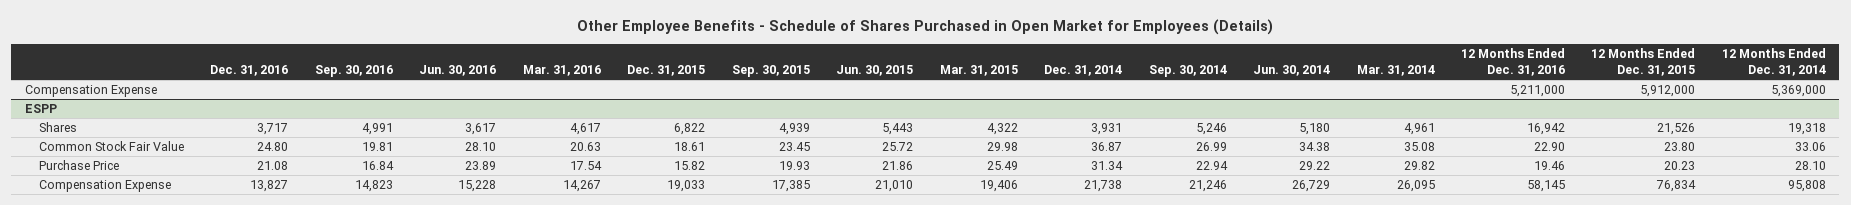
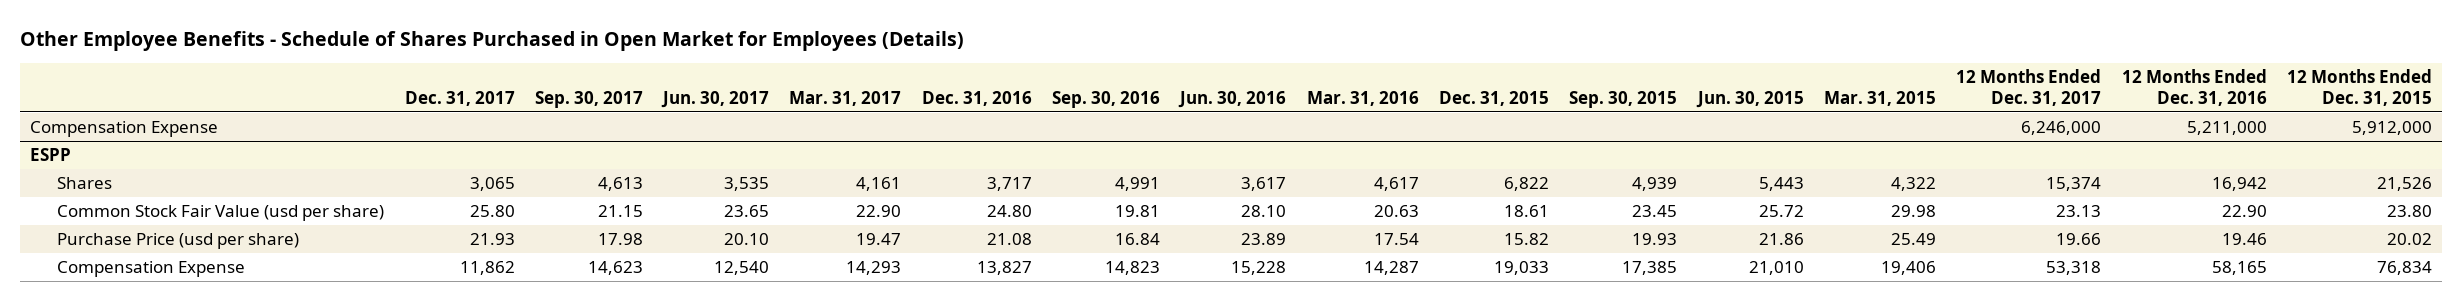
[1044,65,1123,77] Dec. 31, 2014 -> none
[1148,65,1227,78] Sep. 30, 2014 -> none
[1253,65,1331,77] Jun. 30, 2014 -> none
[1356,65,1435,77] Mar. 31, 2014 -> none
[1721,48,1826,77] 12 Months Ended Dec. 31, 2014 -> none
none -> [404,90,515,106] Dec. 31, 2017
none -> [534,90,643,108] Sep. 30, 2017
none -> [661,90,770,108] Jun. 30, 2017
none -> [789,90,902,106] Mar. 31, 2017
none -> [1956,69,2102,106] 12 Months Ended Dec. 31, 2017
[38,141,184,152] Common Stock Fair Value -> [57,205,385,222] Common Stock Fair Value (usd per share)
[38,160,119,171] Purchase Price -> [57,233,300,250] Purchase Price (usd per share)
[1664,161,1696,171] 20.23 -> [2386,233,2432,246] 20.02
[562,180,601,193] 14,267 -> [1363,261,1419,276] 14,287
[1526,180,1565,193] 58,145 -> [2211,261,2267,276] 58,165

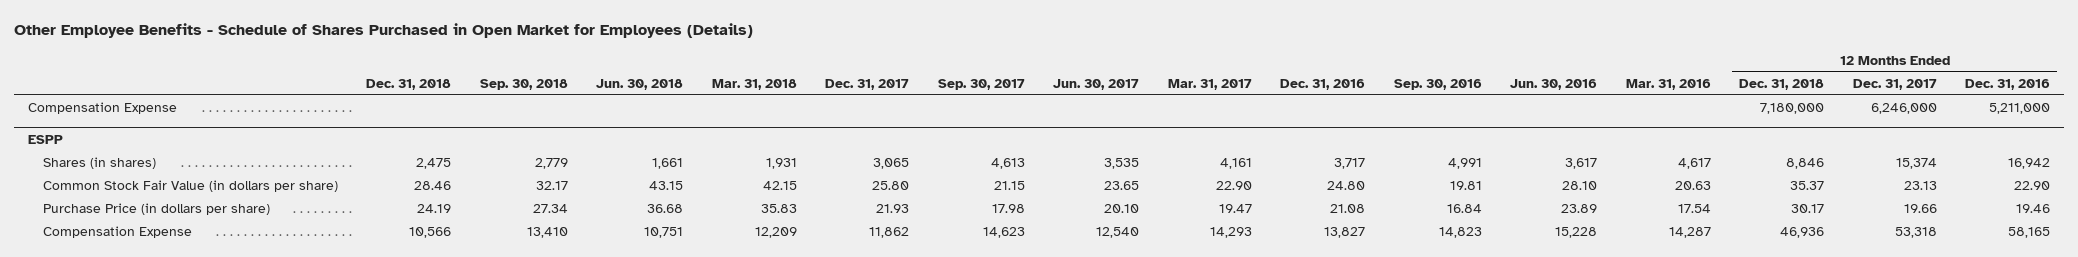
[1439,90,1550,106] Dec. 31, 2015 -> none
[1569,90,1678,108] Sep. 30, 2015 -> none
[1695,90,1804,108] Jun. 30, 2015 -> none
[1823,90,1936,106] Mar. 31, 2015 -> none
[2286,69,2432,106] 12 Months Ended Dec. 31, 2015 -> none
none -> [366,78,452,90] Dec. 31, 2018
none -> [479,78,568,90] Sep. 30, 2018
none -> [596,78,684,90] Jun. 30, 2018
none -> [711,78,797,90] Mar. 31, 2018
none -> [1739,78,1825,90] Dec. 31, 2018
[57,177,113,190] Shares -> [42,157,156,170] Shares (in shares)
[57,205,385,222] Common Stock Fair Value (usd per share) -> [42,180,338,193] Common Stock Fair Value (in dollars per share)
[57,233,300,250] Purchase Price (usd per share) -> [42,203,270,216] Purchase Price (in dollars per share)

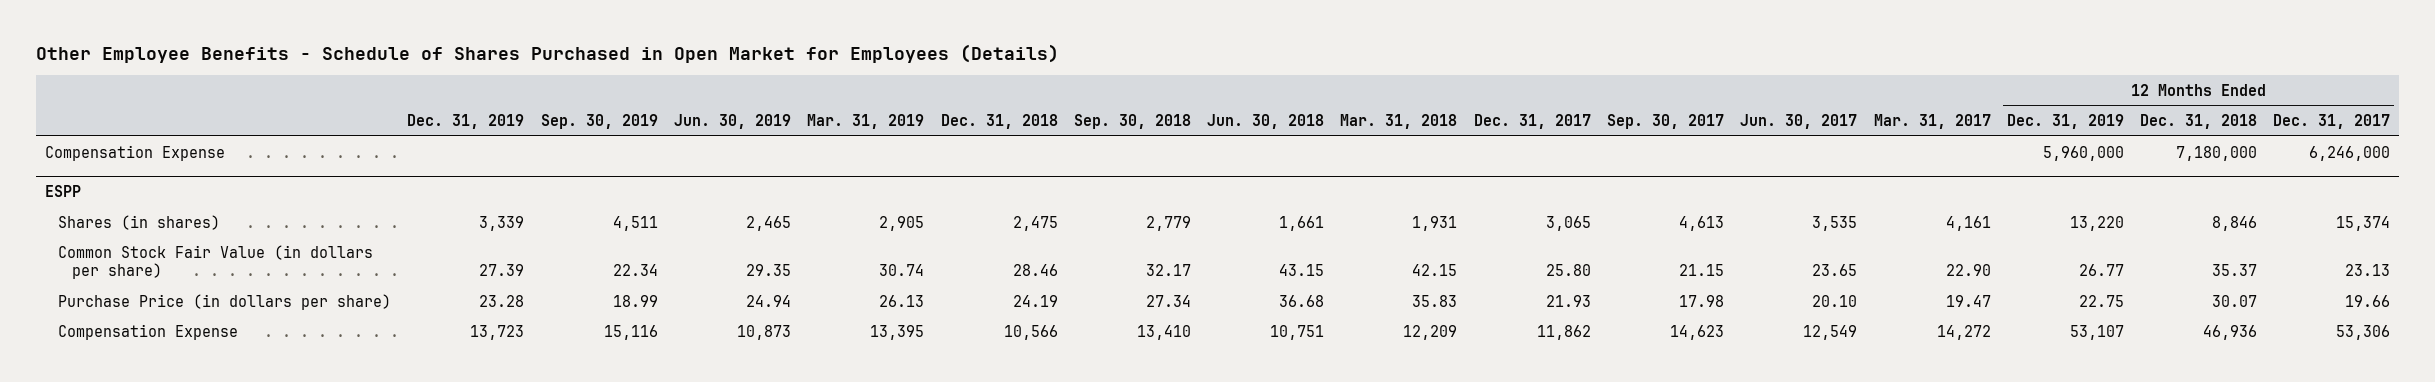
[1280,78,1366,90] Dec. 31, 2016 -> none
[1393,78,1482,90] Sep. 30, 2016 -> none
[1510,78,1598,90] Jun. 30, 2016 -> none
[1625,78,1711,90] Mar. 31, 2016 -> none
[1965,78,2051,90] Dec. 31, 2016 -> none
none -> [407,114,525,130] Dec. 31, 2019
none -> [540,114,658,130] Sep. 30, 2019
none -> [674,114,792,130] Jun. 30, 2019
none -> [807,114,925,130] Mar. 31, 2019
none -> [2006,114,2124,130] Dec. 31, 2019
[1791,204,1825,214] 30.17 -> [2212,294,2258,307] 30.07
[1096,227,1140,239] 12,540 -> [1803,324,1858,340] 12,549
[1209,227,1252,239] 14,293 -> [1936,324,1991,340] 14,272
[1894,227,1937,239] 53,318 -> [2336,324,2391,340] 53,306

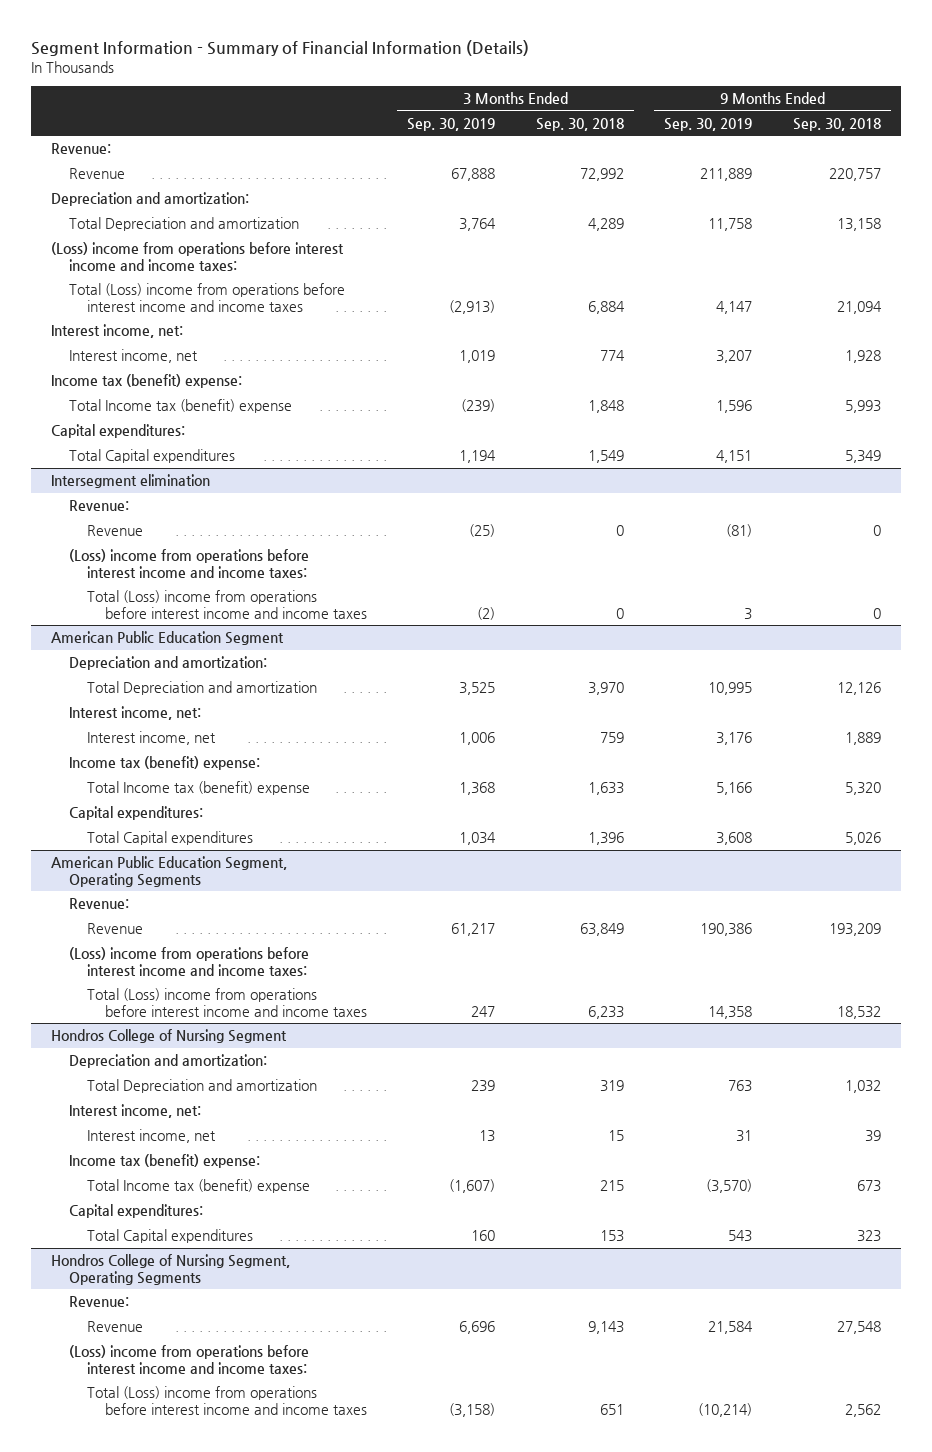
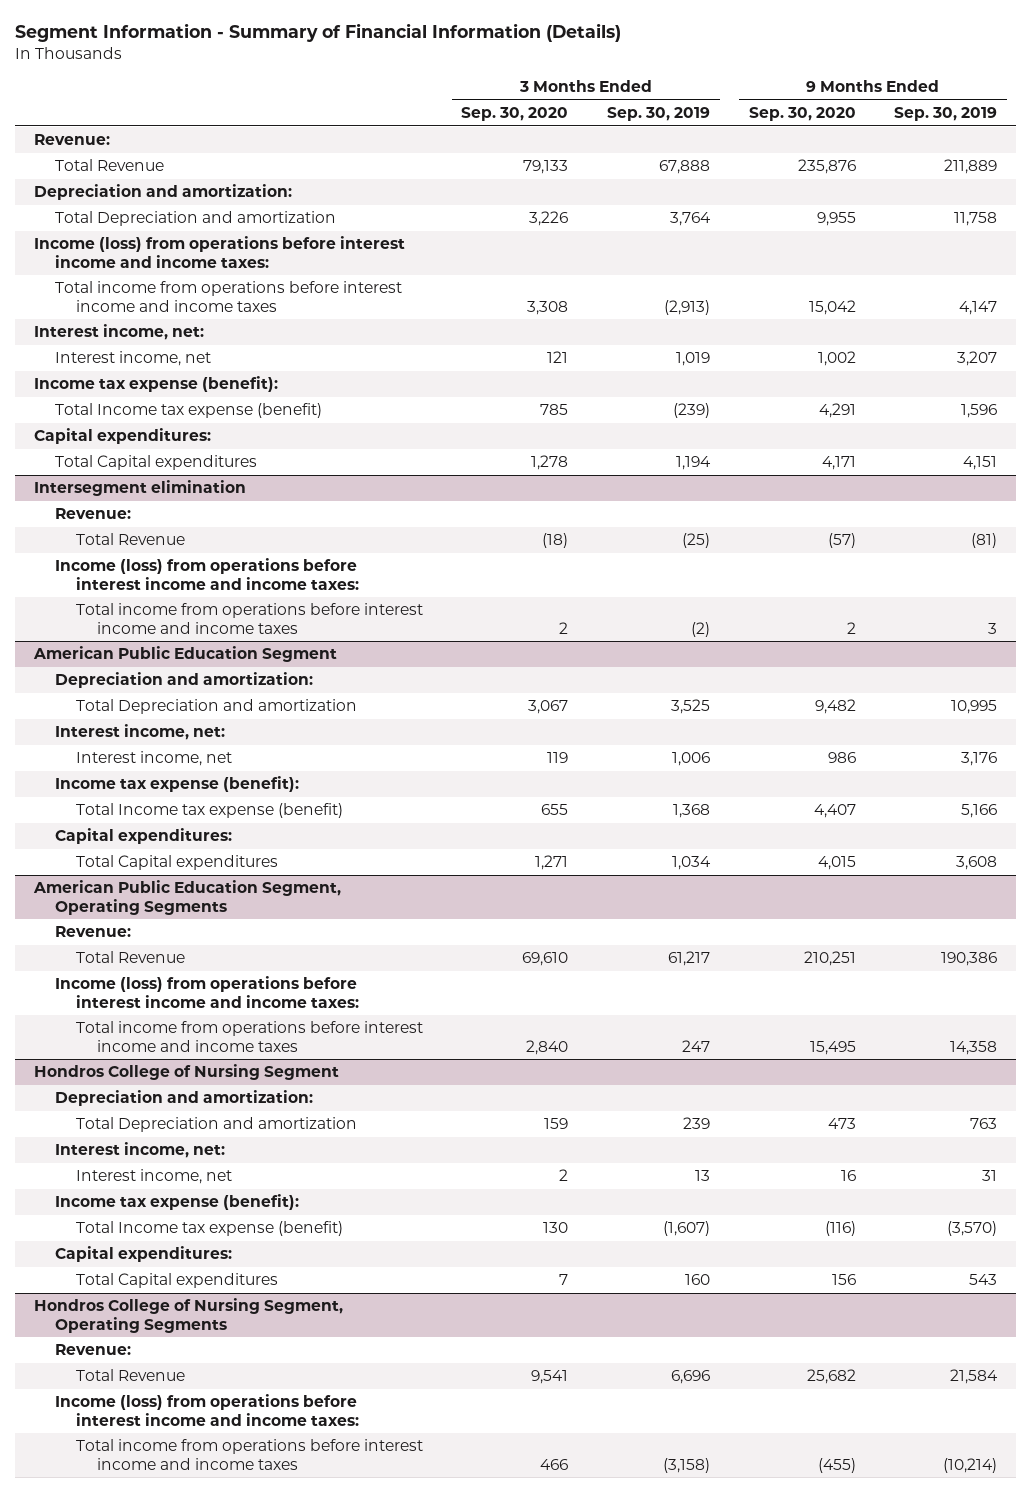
[535,117,624,131] Sep. 30, 2018 -> none
[792,117,881,131] Sep. 30, 2018 -> none
none -> [461,107,569,122] Sep. 30, 2020
none -> [748,107,856,122] Sep. 30, 2020
[69,168,126,180] Revenue -> [54,159,164,172] Total Revenue
[51,242,345,271] (Loss) income from operations before interest income and income taxes: -> [33,236,405,268] Income (loss) from operations before interest income and income taxes:
[69,283,346,312] Total (Loss) income from operations before interest income and income taxes -> [54,281,402,312] Total income from operations before interest income and income taxes
[51,374,243,389] Income tax (benefit) expense: -> [33,376,278,393] Income tax expense (benefit):
[69,399,293,414] Total Income tax (benefit) expense -> [54,403,322,419] Total Income tax expense (benefit)
[87,525,144,537] Revenue -> [75,533,185,546] Total Revenue
[69,549,310,578] (Loss) income from operations before interest income and income taxes: -> [54,558,359,590] Income (loss) from operations before interest income and income taxes:
[87,590,367,619] Total (Loss) income from operations before interest income and income taxes -> [75,603,423,634] Total income from operations before interest income and income taxes
[69,756,261,771] Income tax (benefit) expense: -> [54,776,299,793] Income tax expense (benefit):
[87,781,311,796] Total Income tax (benefit) expense -> [75,803,343,819] Total Income tax expense (benefit)
[87,923,144,935] Revenue -> [75,951,185,964] Total Revenue
[69,947,310,976] (Loss) income from operations before interest income and income taxes: -> [54,976,359,1008] Income (loss) from operations before interest income and income taxes:
[87,988,367,1017] Total (Loss) income from operations before interest income and income taxes -> [75,1021,423,1052] Total income from operations before interest income and income taxes
[69,1154,261,1169] Income tax (benefit) expense: -> [54,1194,299,1211] Income tax expense (benefit):
[87,1179,311,1194] Total Income tax (benefit) expense -> [75,1221,343,1237] Total Income tax expense (benefit)
[87,1321,144,1333] Revenue -> [75,1369,185,1382] Total Revenue
[69,1345,310,1374] (Loss) income from operations before interest income and income taxes: -> [54,1394,359,1426] Income (loss) from operations before interest income and income taxes:
[87,1386,367,1415] Total (Loss) income from operations before interest income and income taxes -> [75,1439,423,1470] Total income from operations before interest income and income taxes

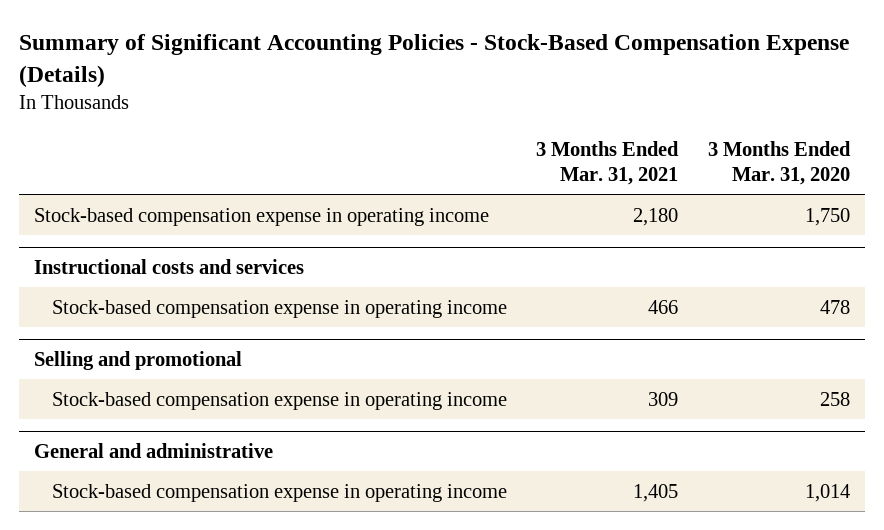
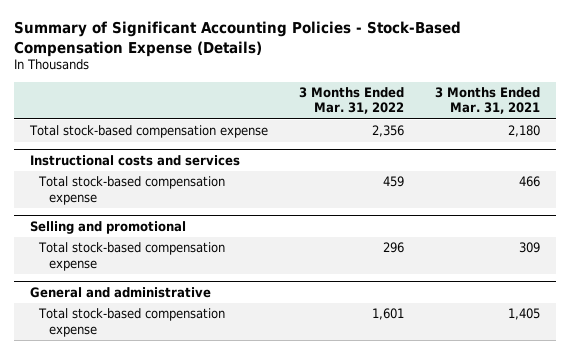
[708,141,852,186] 3 Months Ended Mar. 31, 2020 -> none
none -> [299,86,405,115] 3 Months Ended Mar. 31, 2022
[33,207,489,226] Stock-based compensation expense in operating income -> [28,125,268,139] Total stock-based compensation expense
[51,299,507,318] Stock-based compensation expense in operating income -> [38,176,226,205] Total stock-based compensation expense
[51,391,507,410] Stock-based compensation expense in operating income -> [38,242,226,271] Total stock-based compensation expense
[51,483,507,502] Stock-based compensation expense in operating income -> [38,308,226,337] Total stock-based compensation expense

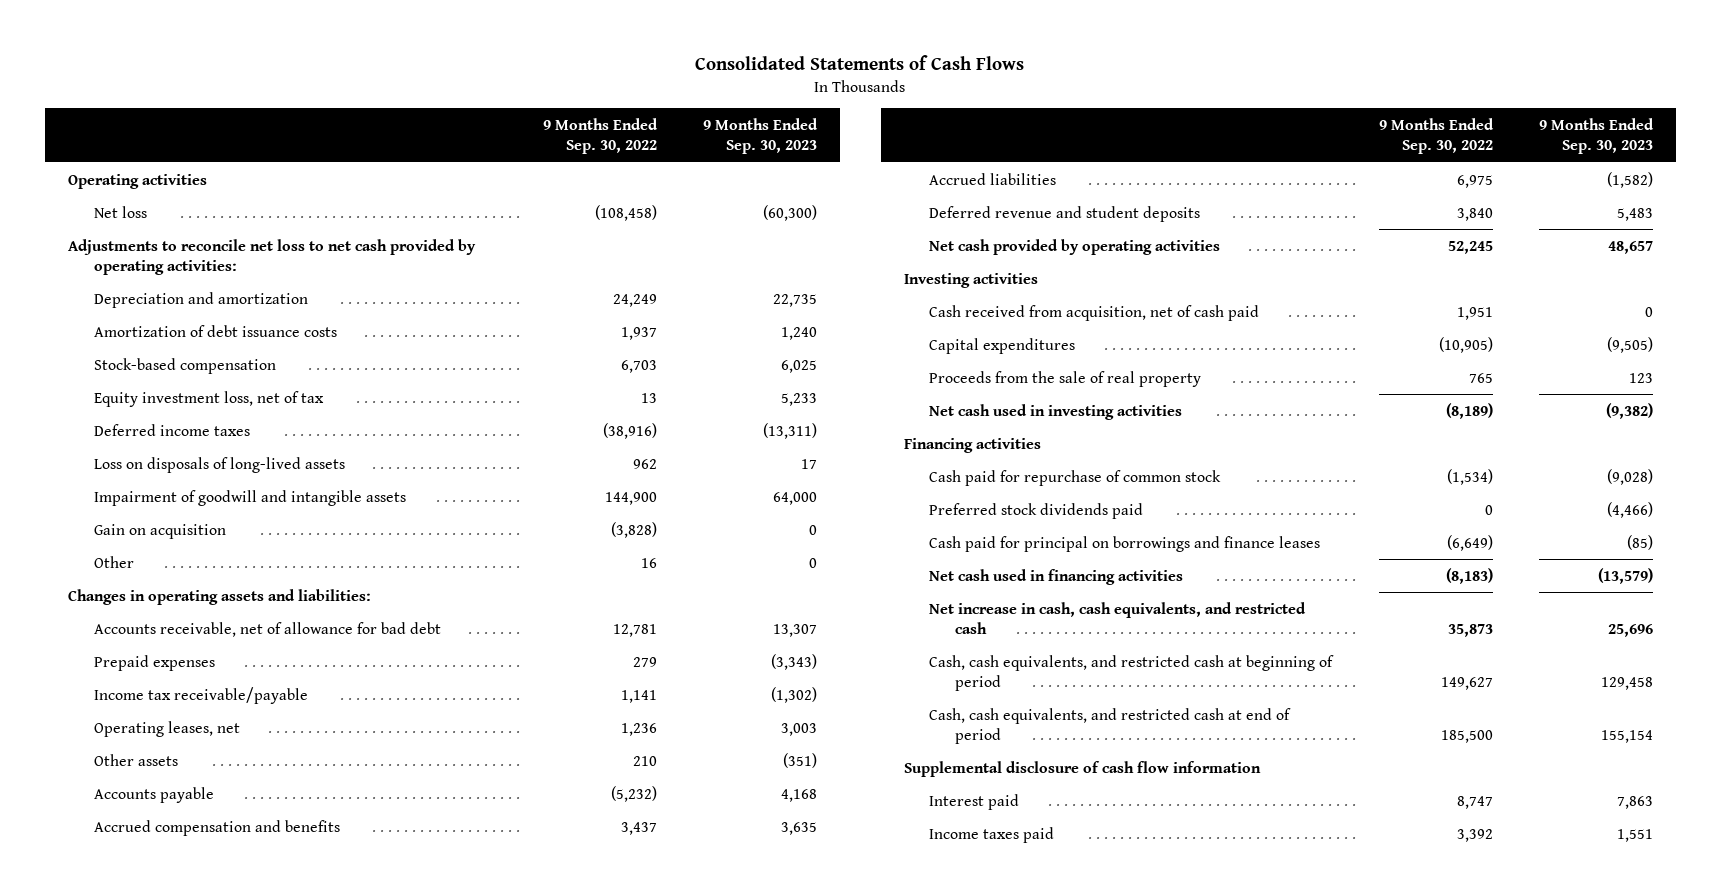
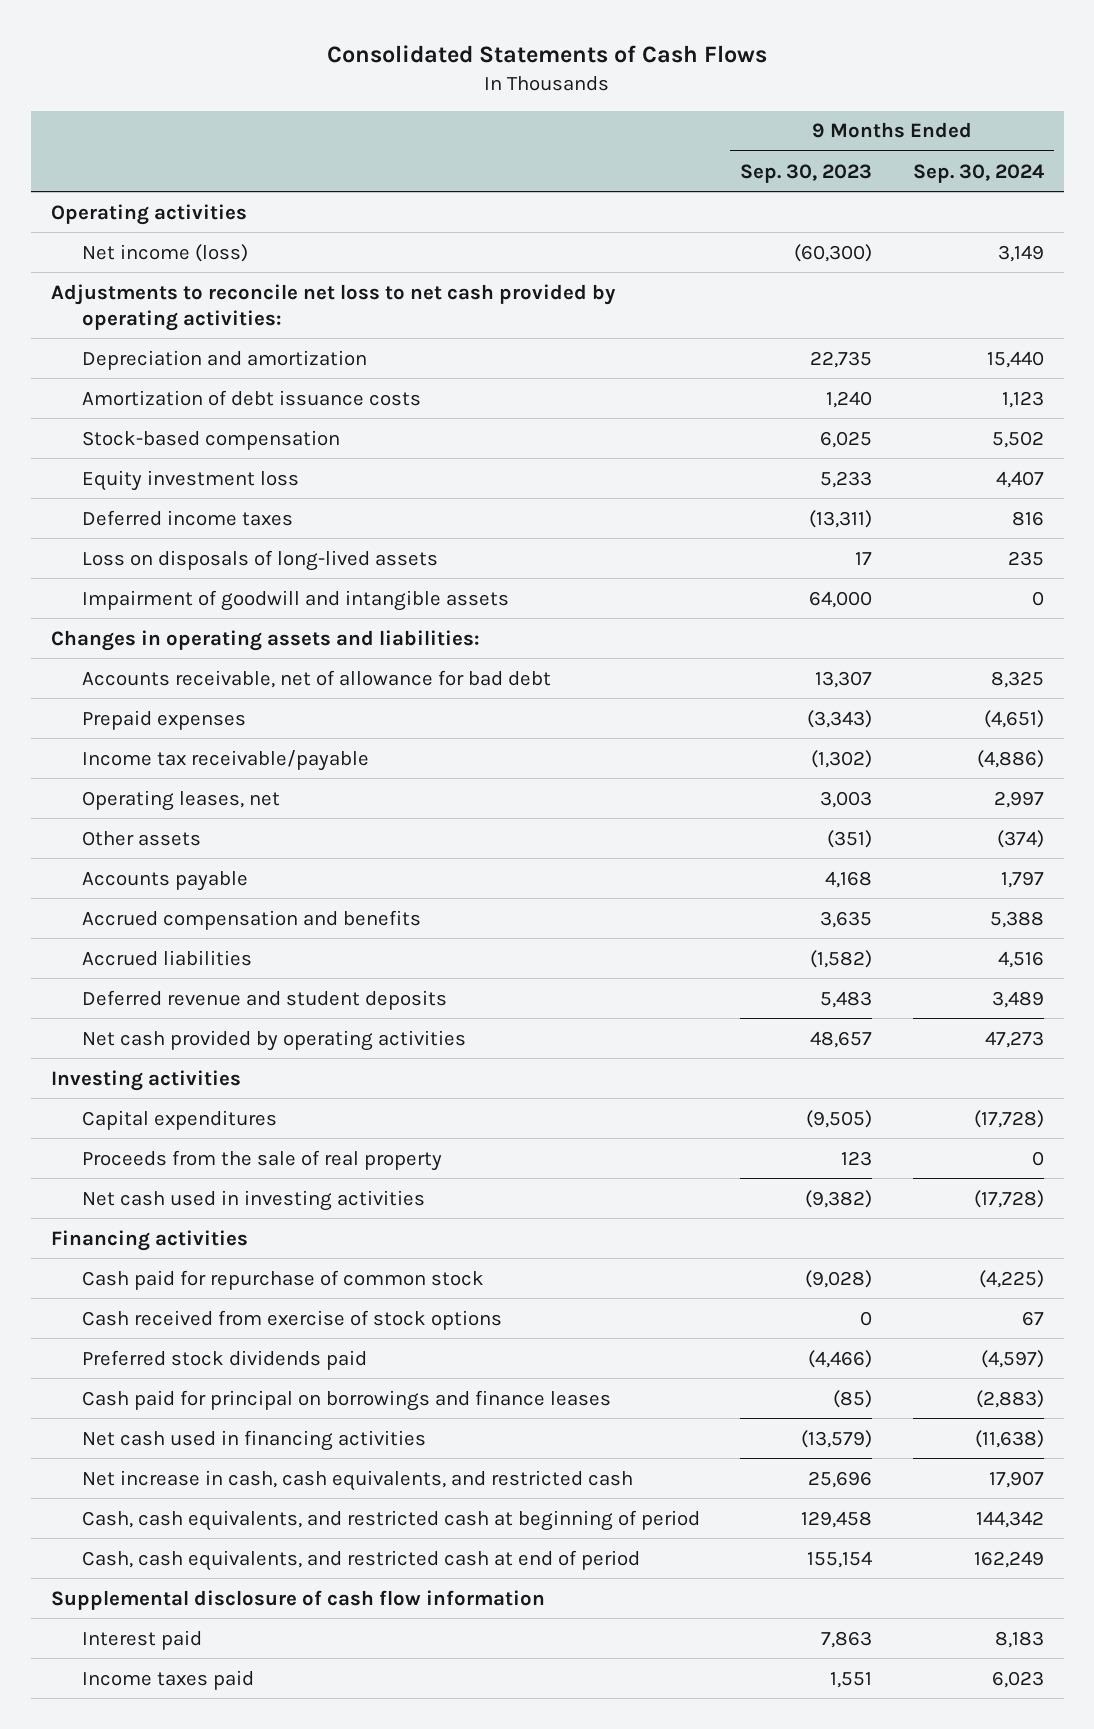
[543,118,659,155] 9 Months Ended Sep. 30, 2022 -> none
none -> [912,163,1044,183] Sep. 30, 2024
[93,205,147,218] Net loss -> [82,243,249,262] Net income (loss)
[93,390,324,407] Equity investment loss, net of tax -> [82,469,300,491] Equity investment loss
[93,523,226,539] Gain on acquisition -> none
[93,555,134,568] Other -> none
[929,304,1260,321] Cash received from acquisition, net of cash paid -> none
none -> [82,1309,503,1330] Cash received from exercise of stock options

